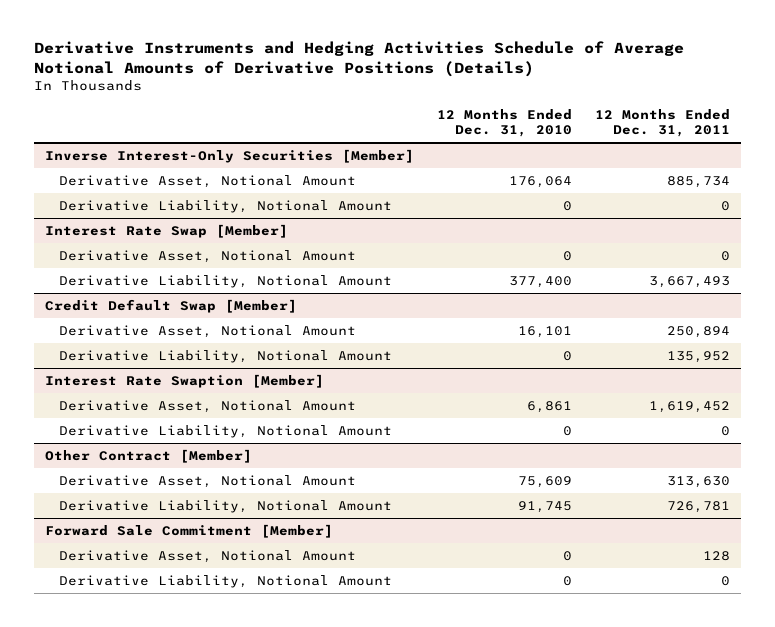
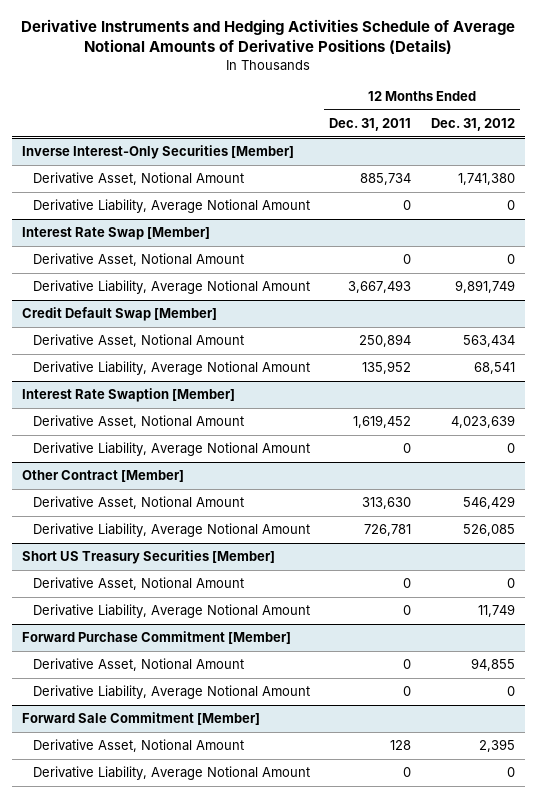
[436,108,572,138] 12 Months Ended Dec. 31, 2010 -> none
none -> [430,118,515,132] Dec. 31, 2012
[59,199,393,213] Derivative Liability, Notional Amount -> [32,199,310,214] Derivative Liability, Average Notional Amount
[59,274,393,288] Derivative Liability, Notional Amount -> [32,280,310,295] Derivative Liability, Average Notional Amount
[59,349,393,363] Derivative Liability, Notional Amount -> [32,361,310,376] Derivative Liability, Average Notional Amount
[59,424,393,438] Derivative Liability, Notional Amount -> [32,442,310,457] Derivative Liability, Average Notional Amount
[59,499,393,513] Derivative Liability, Notional Amount -> [32,523,310,538] Derivative Liability, Average Notional Amount
none -> [21,550,275,565] Short US Treasury Securities [Member]
none -> [32,577,244,591] Derivative Asset, Notional Amount
none -> [32,604,310,619] Derivative Liability, Average Notional Amount
none -> [21,631,291,645] Forward Purchase Commitment [Member]
none -> [32,658,244,672] Derivative Asset, Notional Amount
none -> [32,685,310,700] Derivative Liability, Average Notional Amount
[59,574,393,588] Derivative Liability, Notional Amount -> [32,766,310,781] Derivative Liability, Average Notional Amount

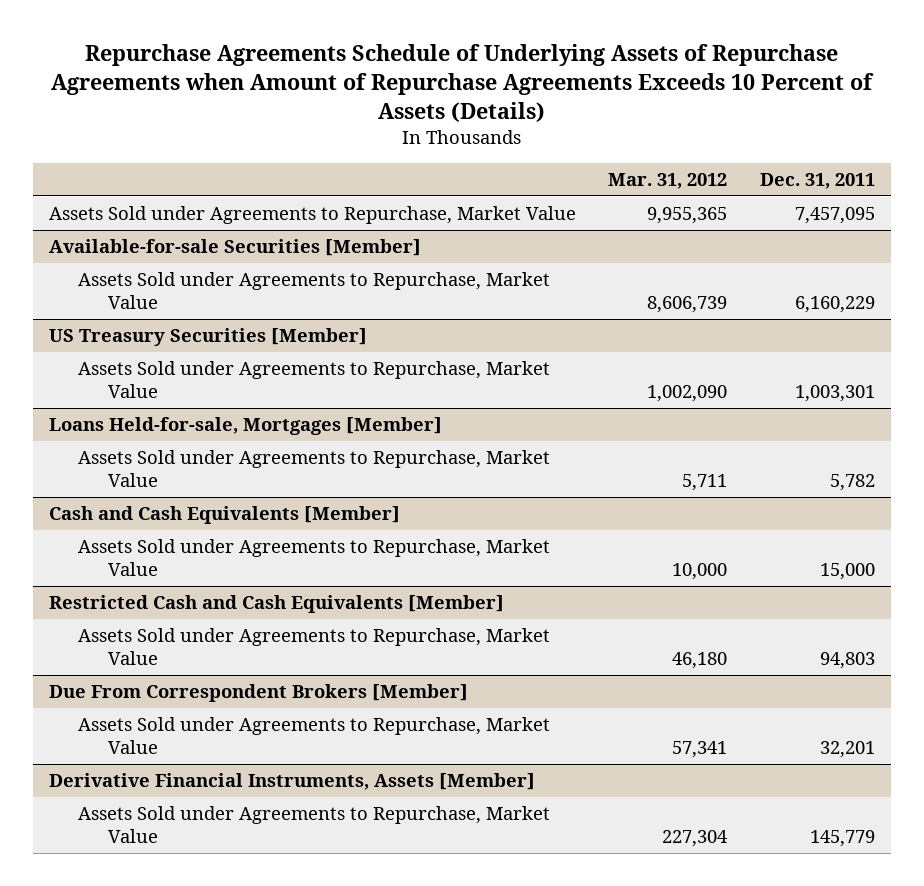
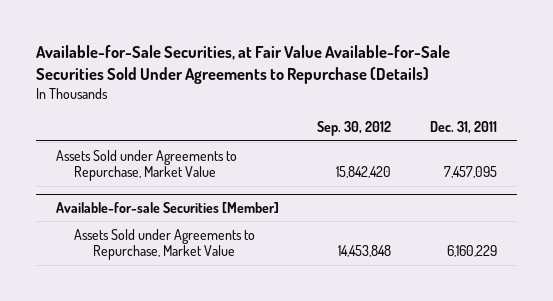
[50,44,874,122] Repurchase Agreements Schedule of Underlying Assets of Repurchase Agreements when Amount of Repurchase Agreements Exceeds 10 Percent of Assets (Details) -> [36,45,451,85] Available-for-Sale Securities, at Fair Value Available-for-Sale Securities Sold Under Agreements to Repurchase (Details)
[608,172,728,189] Mar. 31, 2012 -> none
none -> [317,121,392,137] Sep. 30, 2012
[48,328,367,347] US Treasury Securities [Member] -> none
[78,361,551,399] Assets Sold under Agreements to Repurchase, Market Value -> none
[48,417,442,436] Loans Held-for-sale, Mortgages [Member] -> none
[78,450,551,488] Assets Sold under Agreements to Repurchase, Market Value -> none
[48,506,400,525] Cash and Cash Equivalents [Member] -> none
[78,539,551,577] Assets Sold under Agreements to Repurchase, Market Value -> none
[48,595,504,614] Restricted Cash and Cash Equivalents [Member] -> none
[78,628,551,666] Assets Sold under Agreements to Repurchase, Market Value -> none
[48,684,468,703] Due From Correspondent Brokers [Member] -> none
[78,717,551,755] Assets Sold under Agreements to Repurchase, Market Value -> none
[48,773,535,791] Derivative Financial Instruments, Assets [Member] -> none
[78,806,551,844] Assets Sold under Agreements to Repurchase, Market Value -> none

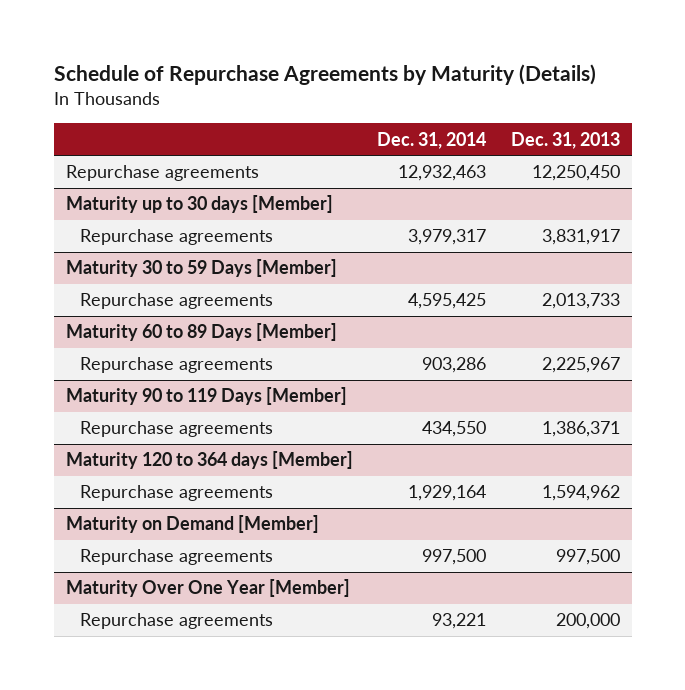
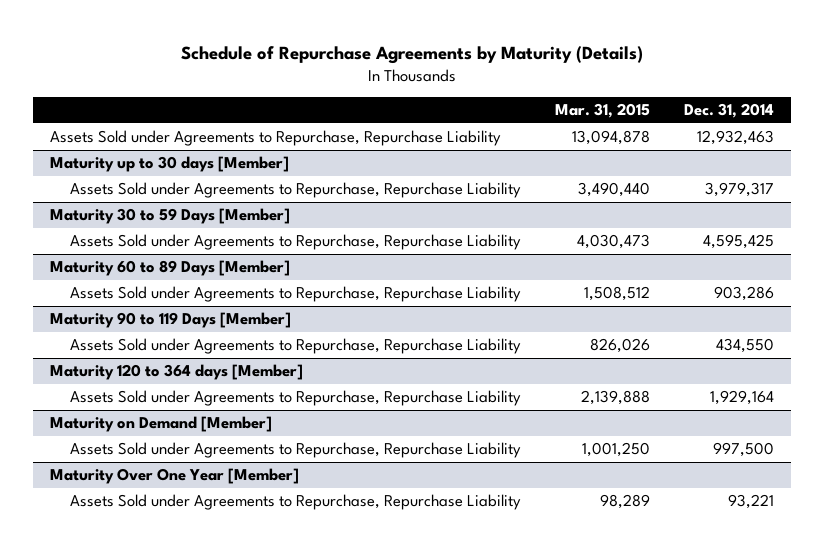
[510,131,620,149] Dec. 31, 2013 -> none
none -> [555,103,651,119] Mar. 31, 2015
[65,165,259,182] Repurchase agreements -> [50,130,502,147] Assets Sold under Agreements to Repurchase, Repurchase Liability
[80,229,274,246] Repurchase agreements -> [70,182,522,199] Assets Sold under Agreements to Repurchase, Repurchase Liability
[80,293,274,310] Repurchase agreements -> [70,234,522,251] Assets Sold under Agreements to Repurchase, Repurchase Liability
[80,357,274,374] Repurchase agreements -> [70,286,522,303] Assets Sold under Agreements to Repurchase, Repurchase Liability
[80,421,274,438] Repurchase agreements -> [70,338,522,355] Assets Sold under Agreements to Repurchase, Repurchase Liability
[80,485,274,502] Repurchase agreements -> [70,390,522,407] Assets Sold under Agreements to Repurchase, Repurchase Liability
[80,549,274,566] Repurchase agreements -> [70,442,522,459] Assets Sold under Agreements to Repurchase, Repurchase Liability
[80,613,274,630] Repurchase agreements -> [70,494,522,511] Assets Sold under Agreements to Repurchase, Repurchase Liability

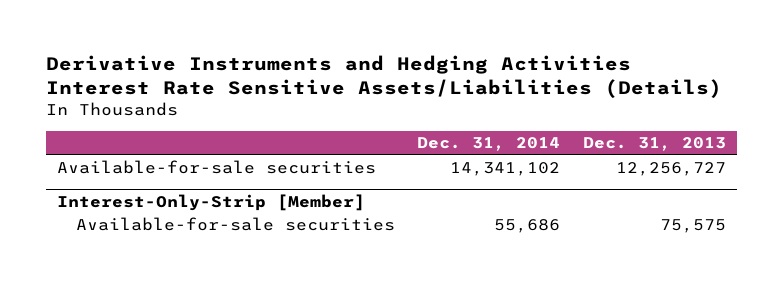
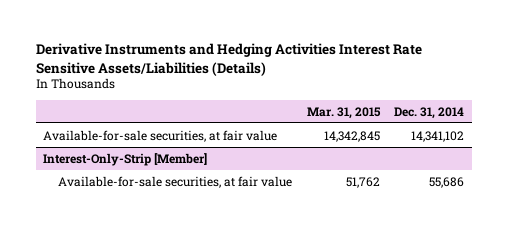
[583,137,727,152] Dec. 31, 2013 -> none
none -> [306,106,381,119] Mar. 31, 2015
[57,160,377,175] Available-for-sale securities -> [43,129,278,142] Available-for-sale securities, at fair value
[75,217,395,232] Available-for-sale securities -> [58,175,293,188] Available-for-sale securities, at fair value

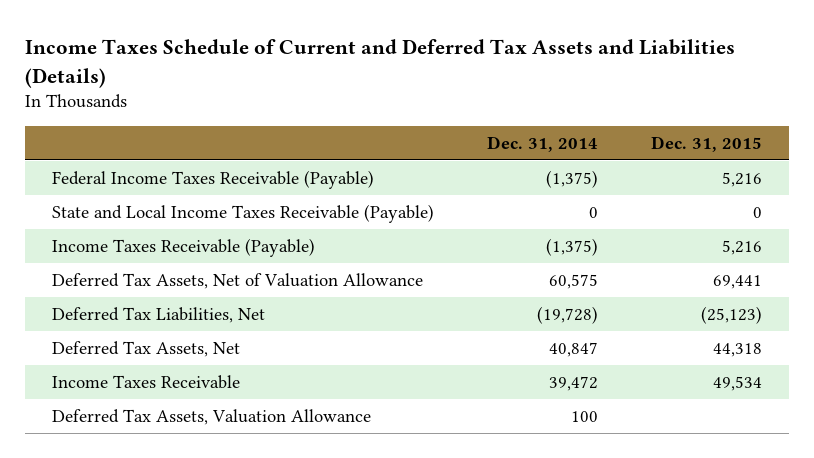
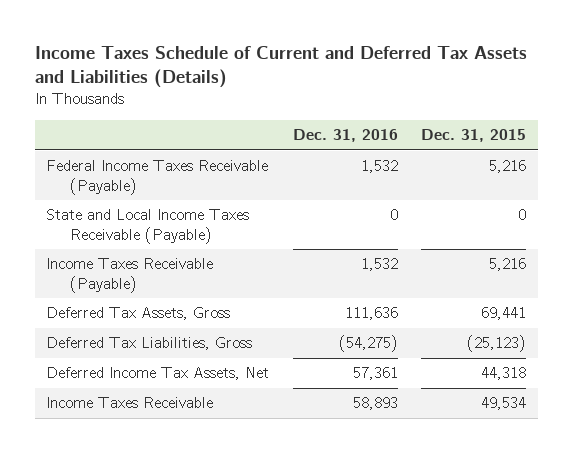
[487,135,599,152] Dec. 31, 2014 -> none
none -> [292,128,398,142] Dec. 31, 2016
[52,272,424,289] Deferred Tax Assets, Net of Valuation Allowance -> [46,307,231,321] Deferred Tax Assets, Gross
[52,306,266,323] Deferred Tax Liabilities, Net -> [46,337,253,351] Deferred Tax Liabilities, Gross
[52,340,241,357] Deferred Tax Assets, Net -> [46,367,270,381] Deferred Income Tax Assets, Net
[52,408,372,425] Deferred Tax Assets, Valuation Allowance -> none

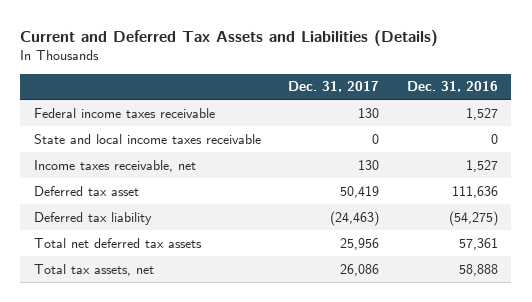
[34,45,527,89] Income Taxes Schedule of Current and Deferred Tax Assets and Liabilities (Details) -> [20,29,439,46] Current and Deferred Tax Assets and Liabilities (Details)
[421,128,527,142] Dec. 31, 2015 -> none
none -> [288,81,380,93] Dec. 31, 2017
[46,397,214,409] Income Taxes Receivable -> none
[46,160,269,195] Federal Income Taxes Receivable (Payable) -> [34,107,216,118] Federal income taxes receivable
[360,160,398,174] 1,532 -> [465,107,498,120] 1,527
[46,209,250,244] State and Local Income Taxes Receivable (Payable) -> [34,133,262,144] State and local income taxes receivable
[46,258,214,293] Income Taxes Receivable (Payable) -> [34,159,197,172] Income taxes receivable, net
[360,258,398,272] 1,532 -> [465,159,498,172] 1,527
[46,307,231,321] Deferred Tax Assets, Gross -> [34,185,140,196] Deferred tax asset
[46,337,253,351] Deferred Tax Liabilities, Gross -> [34,211,153,225] Deferred tax liability
[46,367,270,381] Deferred Income Tax Assets, Net -> [34,237,203,248] Total net deferred tax assets
none -> [34,263,155,276] Total tax assets, net

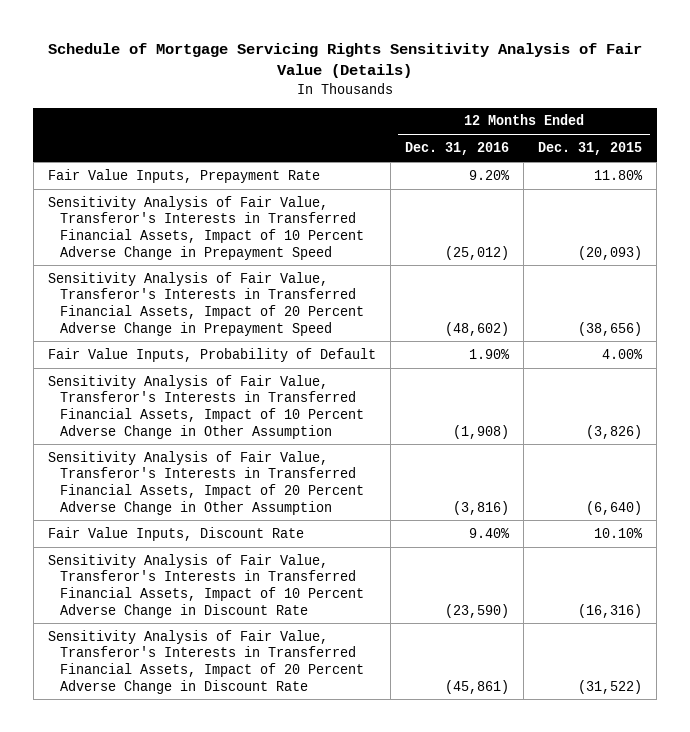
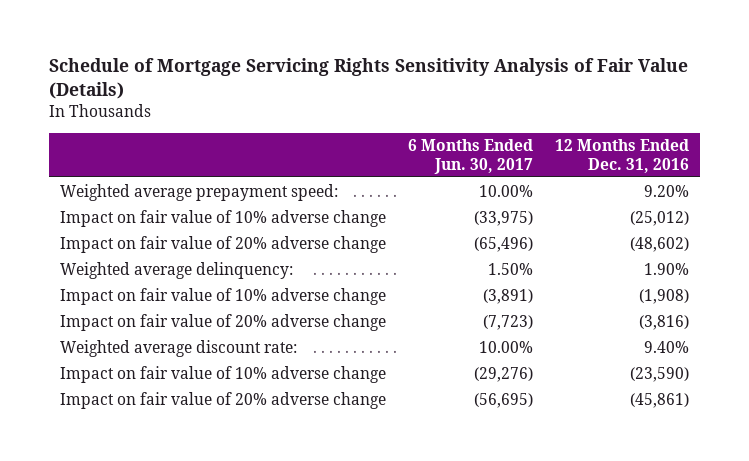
[538,142,643,156] Dec. 31, 2015 -> none
none -> [407,139,533,174] 6 Months Ended Jun. 30, 2017
[47,168,320,183] Fair Value Inputs, Prepayment Rate -> [59,183,338,201] Weighted average prepayment speed:
[47,195,364,260] Sensitivity Analysis of Fair Value, Transferor's Interests in Transferred Financial Assets, Impact of 10 Percent Adverse Change in Prepayment Speed -> [59,209,386,227] Impact on fair value of 10% adverse change
[47,271,364,336] Sensitivity Analysis of Fair Value, Transferor's Interests in Transferred Financial Assets, Impact of 20 Percent Adverse Change in Prepayment Speed -> [59,235,386,253] Impact on fair value of 20% adverse change
[47,347,376,362] Fair Value Inputs, Probability of Default -> [59,261,293,279] Weighted average delinquency:
[47,374,364,439] Sensitivity Analysis of Fair Value, Transferor's Interests in Transferred Financial Assets, Impact of 10 Percent Adverse Change in Other Assumption -> [59,287,386,305] Impact on fair value of 10% adverse change
[47,450,364,515] Sensitivity Analysis of Fair Value, Transferor's Interests in Transferred Financial Assets, Impact of 20 Percent Adverse Change in Other Assumption -> [59,313,386,331] Impact on fair value of 20% adverse change
[47,526,304,541] Fair Value Inputs, Discount Rate -> [59,339,297,357] Weighted average discount rate:
[47,553,364,618] Sensitivity Analysis of Fair Value, Transferor's Interests in Transferred Financial Assets, Impact of 10 Percent Adverse Change in Discount Rate -> [59,365,386,383] Impact on fair value of 10% adverse change
[47,629,364,694] Sensitivity Analysis of Fair Value, Transferor's Interests in Transferred Financial Assets, Impact of 20 Percent Adverse Change in Discount Rate -> [59,391,386,409] Impact on fair value of 20% adverse change

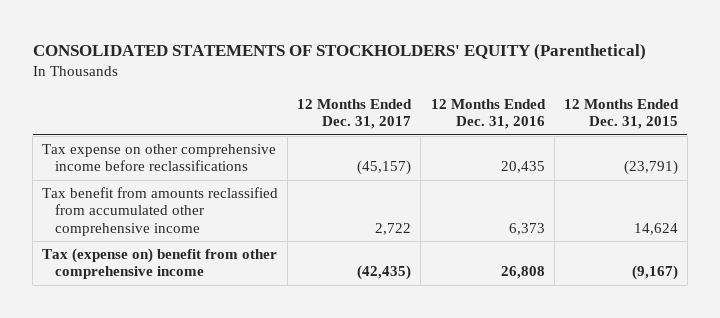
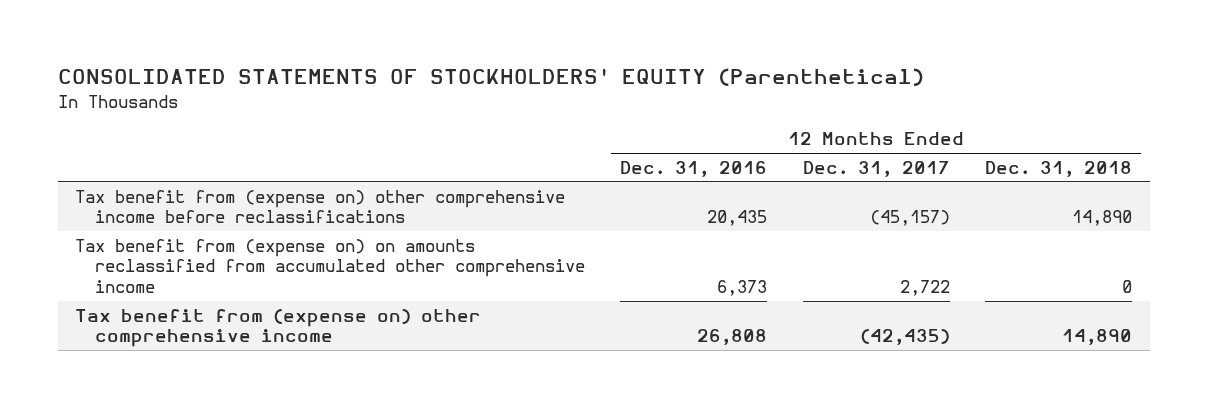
[563,99,679,130] 12 Months Ended Dec. 31, 2015 -> none
none -> [985,160,1133,177] Dec. 31, 2018
[42,144,277,172] Tax expense on other comprehensive income before reclassifications -> [75,189,566,224] Tax benefit from (expense on) other comprehensive income before reclassifications
[42,187,279,236] Tax benefit from amounts reclassified from accumulated other comprehensive income -> [75,238,585,294] Tax benefit from (expense on) on amounts reclassified from accumulated other comprehensive income
[42,248,278,280] Tax (expense on) benefit from other comprehensive income -> [75,308,482,348] Tax benefit from (expense on) other comprehensive income

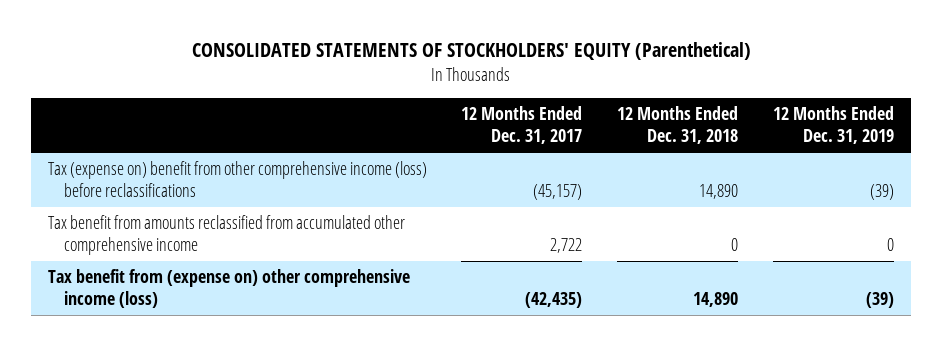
[620,160,768,177] Dec. 31, 2016 -> none
none -> [772,106,894,144] 12 Months Ended Dec. 31, 2019
[75,189,566,224] Tax benefit from (expense on) other comprehensive income before reclassifications -> [47,161,427,197] Tax (expense on) benefit from other comprehensive income (loss) before reclassifications
[75,238,585,294] Tax benefit from (expense on) on amounts reclassified from accumulated other comprehensive income -> [47,215,405,255] Tax benefit from amounts reclassified from accumulated other comprehensive income
[75,308,482,348] Tax benefit from (expense on) other comprehensive income -> [47,269,410,308] Tax benefit from (expense on) other comprehensive income (loss)

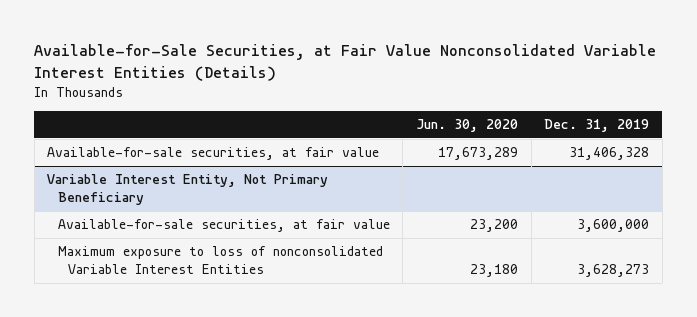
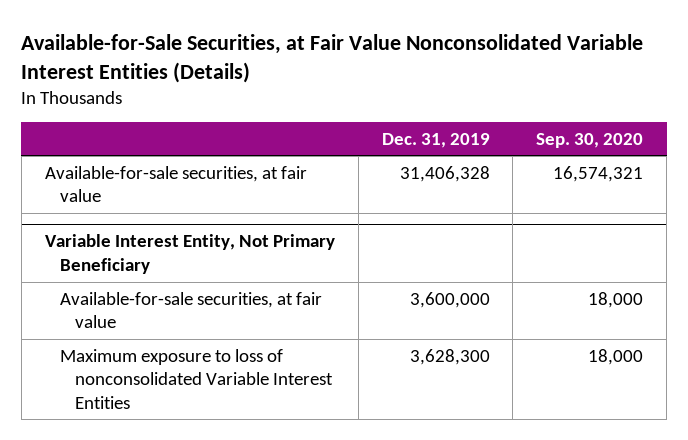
[415,119,518,133] Jun. 30, 2020 -> none
none -> [536,132,644,148] Sep. 30, 2020
[577,264,650,278] 3,628,273 -> [409,348,490,365] 3,628,300

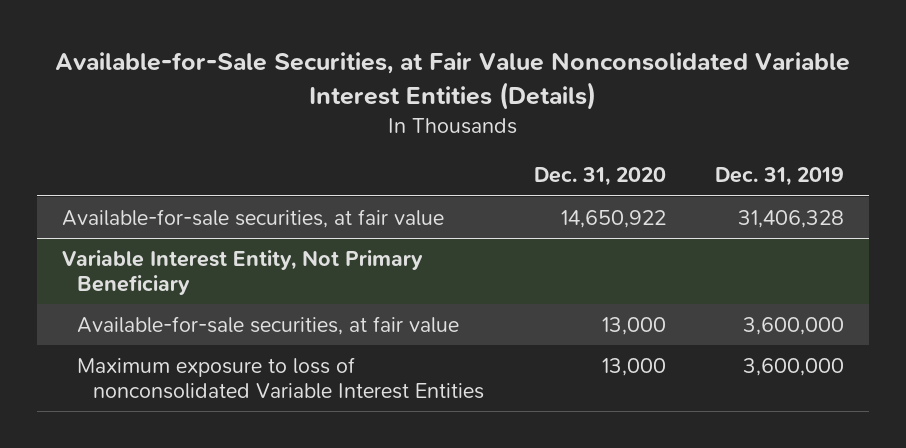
[536,132,644,148] Sep. 30, 2020 -> none
none -> [533,167,666,187] Dec. 31, 2020
[409,348,490,365] 3,628,300 -> [742,357,844,376] 3,600,000

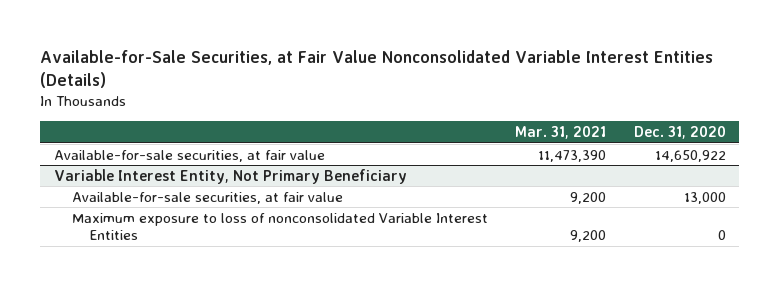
[714,167,844,187] Dec. 31, 2019 -> none
none -> [515,125,607,139] Mar. 31, 2021
[601,357,666,376] 13,000 -> [717,229,726,240] 0

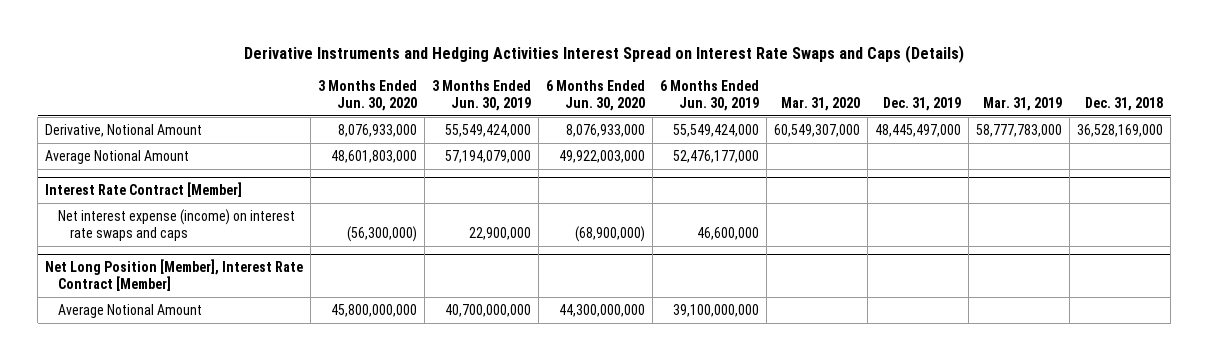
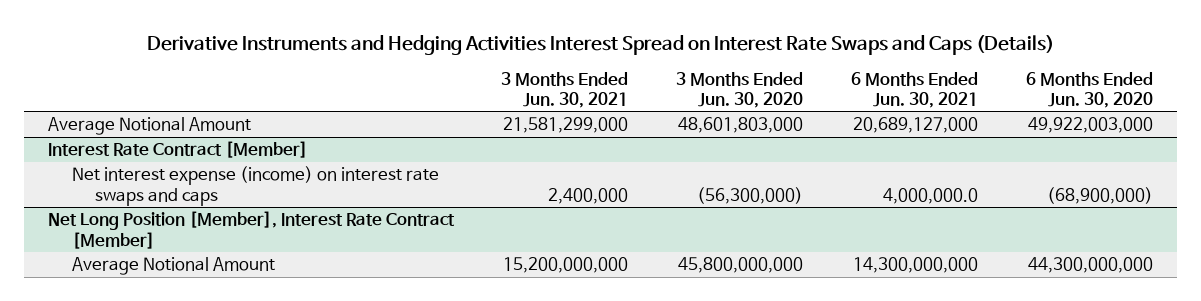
[432,80,532,111] 3 Months Ended Jun. 30, 2019 -> none
[660,80,760,111] 6 Months Ended Jun. 30, 2019 -> none
[781,96,861,111] Mar. 31, 2020 -> none
[883,96,962,111] Dec. 31, 2019 -> none
[983,96,1063,111] Mar. 31, 2019 -> none
[1085,96,1164,111] Dec. 31, 2018 -> none
none -> [501,71,629,108] 3 Months Ended Jun. 30, 2021
none -> [851,71,979,108] 6 Months Ended Jun. 30, 2021
[45,123,203,137] Derivative, Notional Amount -> none

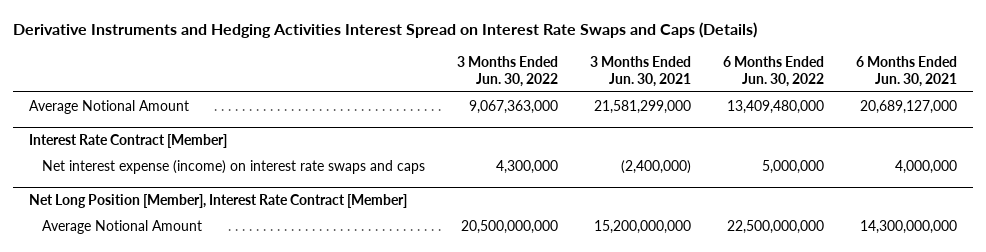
[676,71,804,108] 3 Months Ended Jun. 30, 2020 -> none
[1026,71,1154,108] 6 Months Ended Jun. 30, 2020 -> none
none -> [456,55,558,87] 3 Months Ended Jun. 30, 2022
none -> [722,55,824,87] 6 Months Ended Jun. 30, 2022
[548,187,629,204] 2,400,000 -> [620,159,691,174] (2,400,000)
[883,187,979,204] 4,000,000.0 -> [894,159,957,174] 4,000,000

